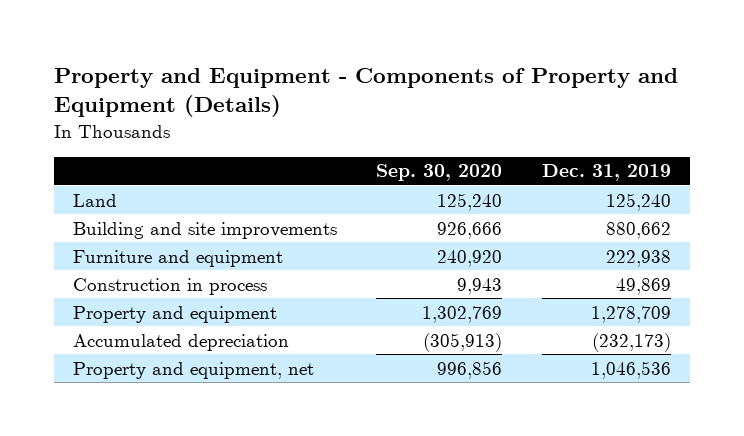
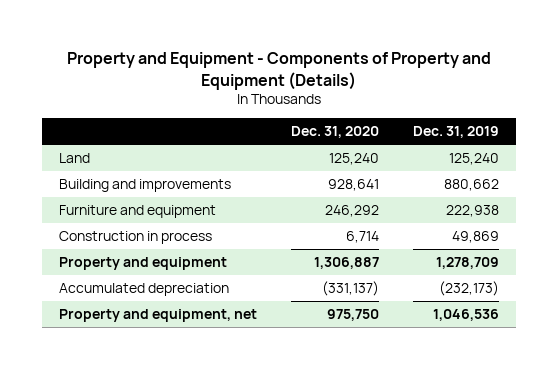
[376,164,503,182] Sep. 30, 2020 -> none
none -> [291,126,380,139] Dec. 31, 2020
[73,221,338,239] Building and site improvements -> [59,178,232,192] Building and improvements

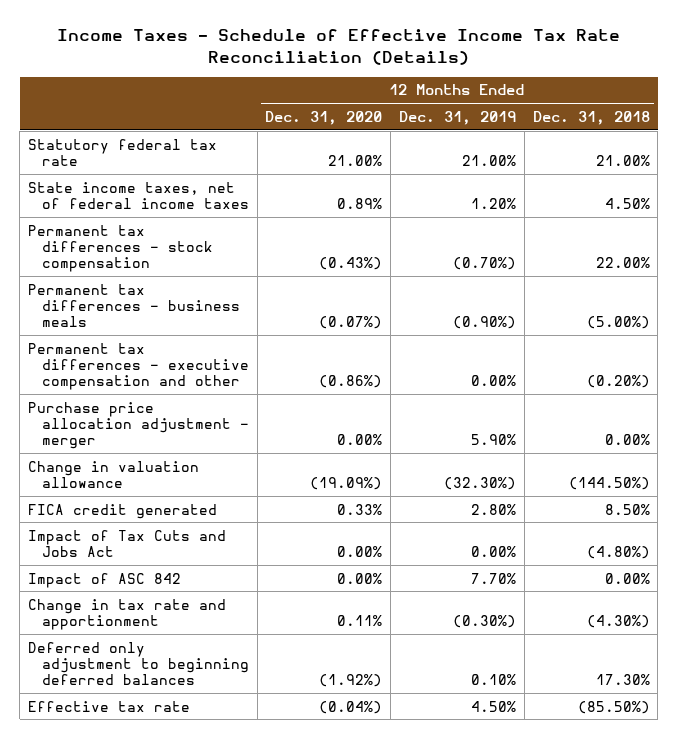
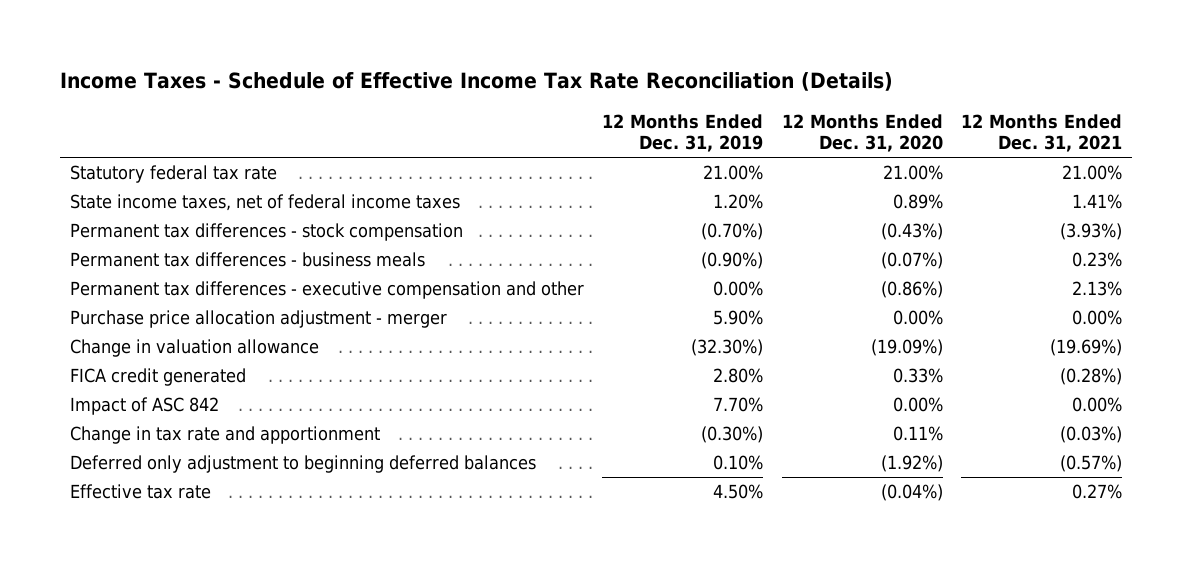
[532,110,650,125] Dec. 31, 2018 -> none
none -> [961,113,1123,153] 12 Months Ended Dec. 31, 2021
[27,529,226,557] Impact of Tax Cuts and Jobs Act -> none

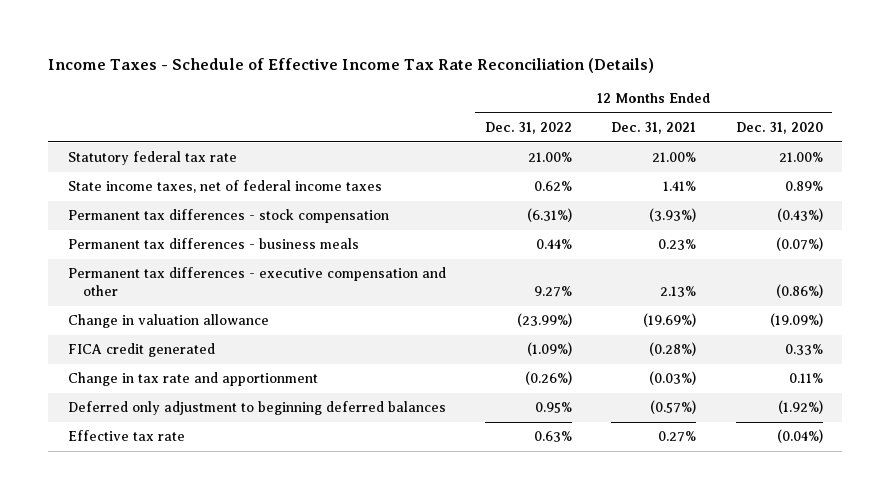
[602,113,764,153] 12 Months Ended Dec. 31, 2019 -> none
none -> [485,121,573,134] Dec. 31, 2022
[69,310,447,329] Purchase price allocation adjustment - merger -> none
[69,397,219,416] Impact of ASC 842 -> none

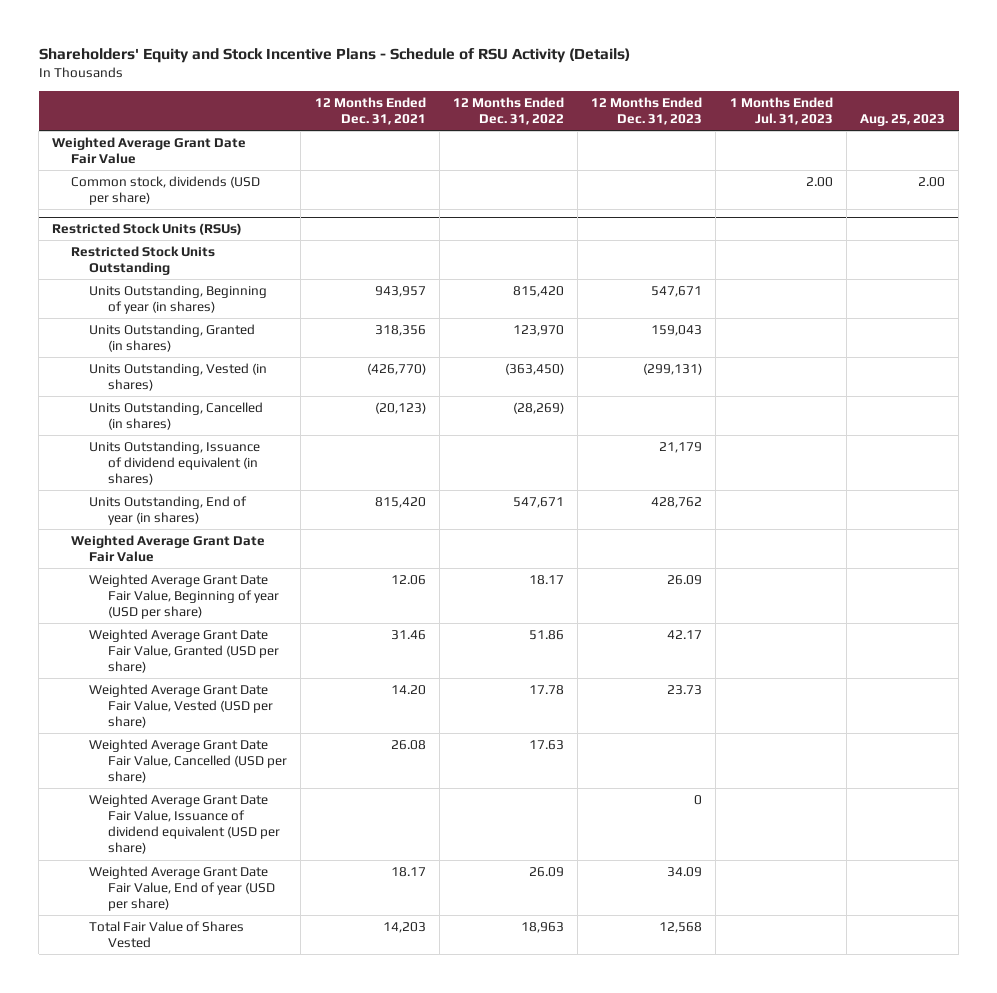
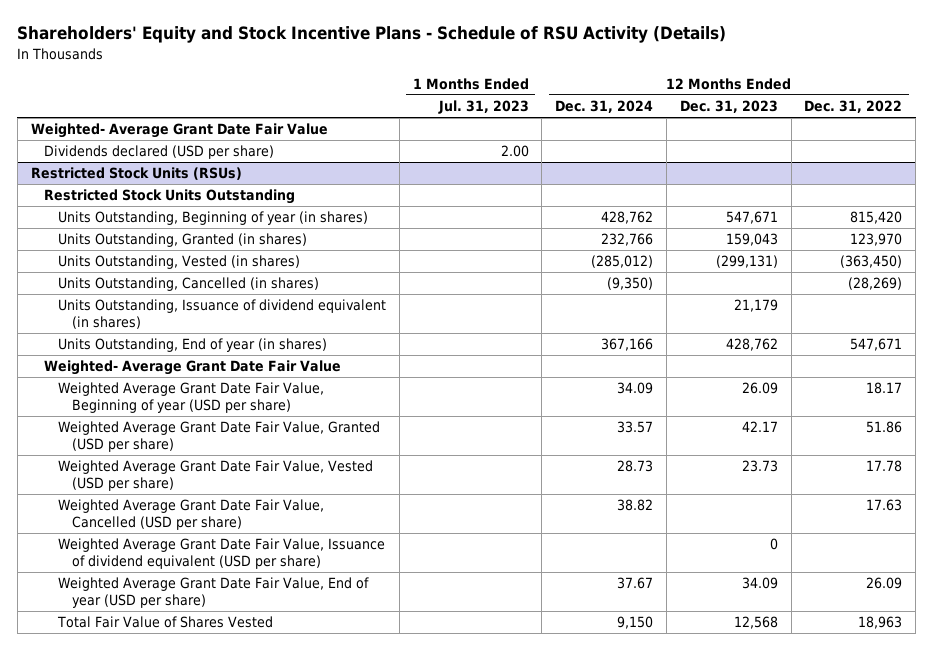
[314,96,426,125] 12 Months Ended Dec. 31, 2021 -> none
[859,113,945,126] Aug. 25, 2023 -> none
none -> [555,100,654,114] Dec. 31, 2024
[52,136,247,165] Weighted Average Grant Date Fair Value -> [30,123,328,139] Weighted- Average Grant Date Fair Value
[70,175,260,206] Common stock, dividends (USD per share) -> [44,145,275,160] Dividends declared (USD per share)
[70,534,265,563] Weighted Average Grant Date Fair Value -> [44,360,342,376] Weighted- Average Grant Date Fair Value

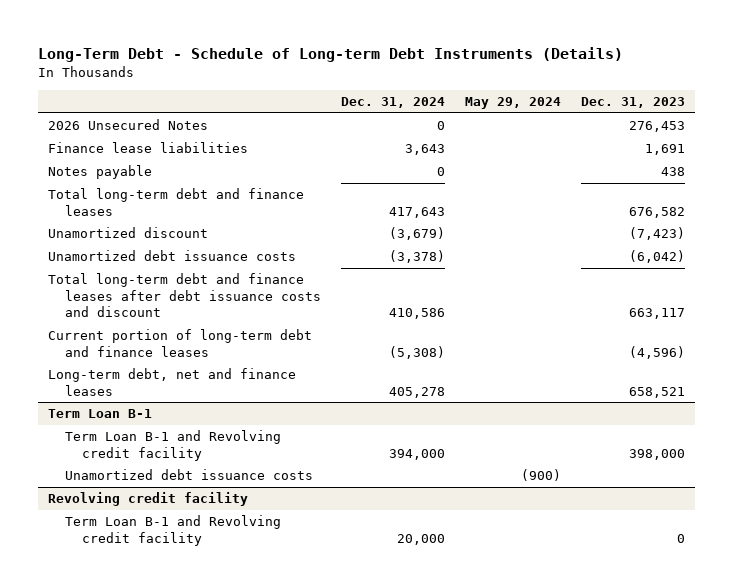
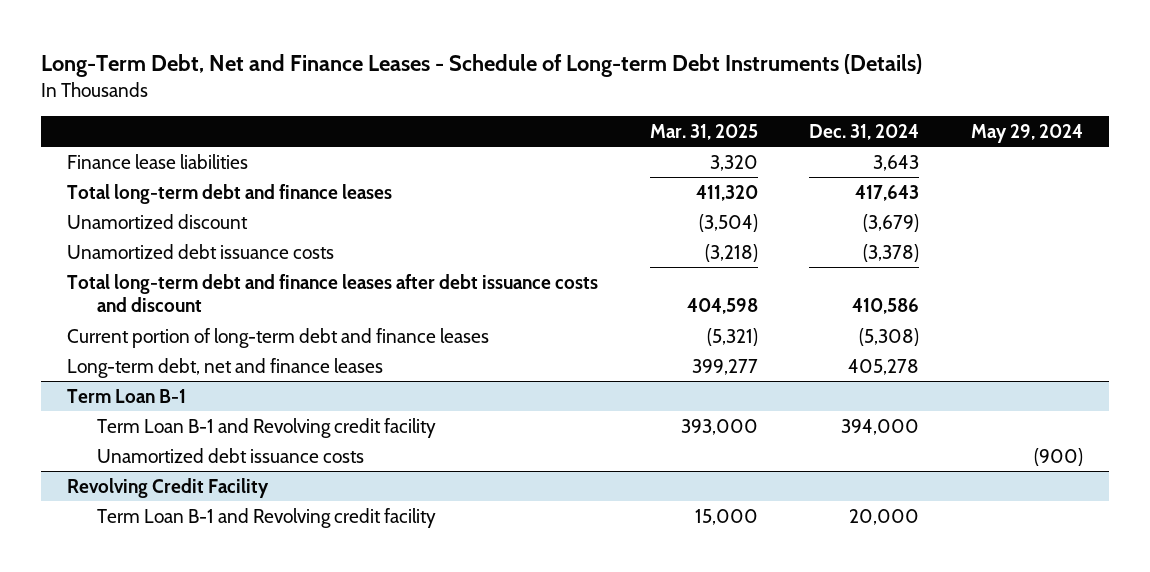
[38,46,624,62] Long-Term Debt - Schedule of Long-term Debt Instruments (Details) -> [40,53,922,77] Long-Term Debt, Net and Finance Leases - Schedule of Long-term Debt Instruments (Details)
[581,97,686,109] Dec. 31, 2023 -> none
none -> [649,123,758,140] Mar. 31, 2025
[48,119,209,131] 2026 Unsecured Notes -> none
[48,165,153,180] Notes payable -> none
[48,492,249,507] Revolving credit facility -> [66,477,269,498] Revolving Credit Facility

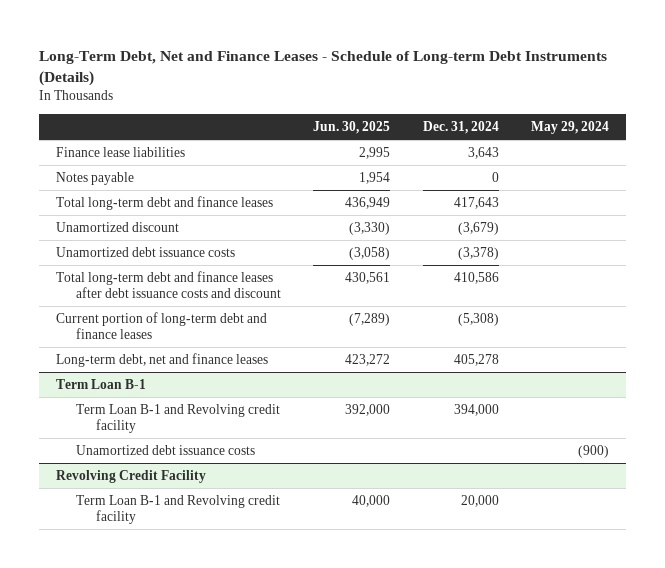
[649,123,758,140] Mar. 31, 2025 -> none
none -> [313,120,391,134] Jun. 30, 2025
none -> [55,172,134,186] Notes payable

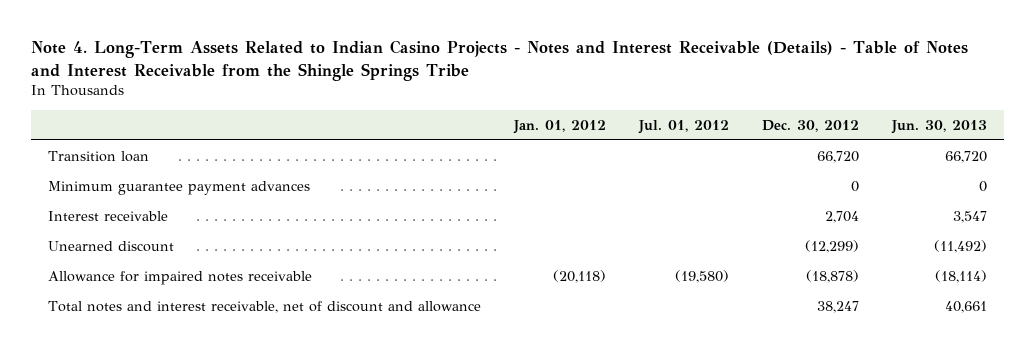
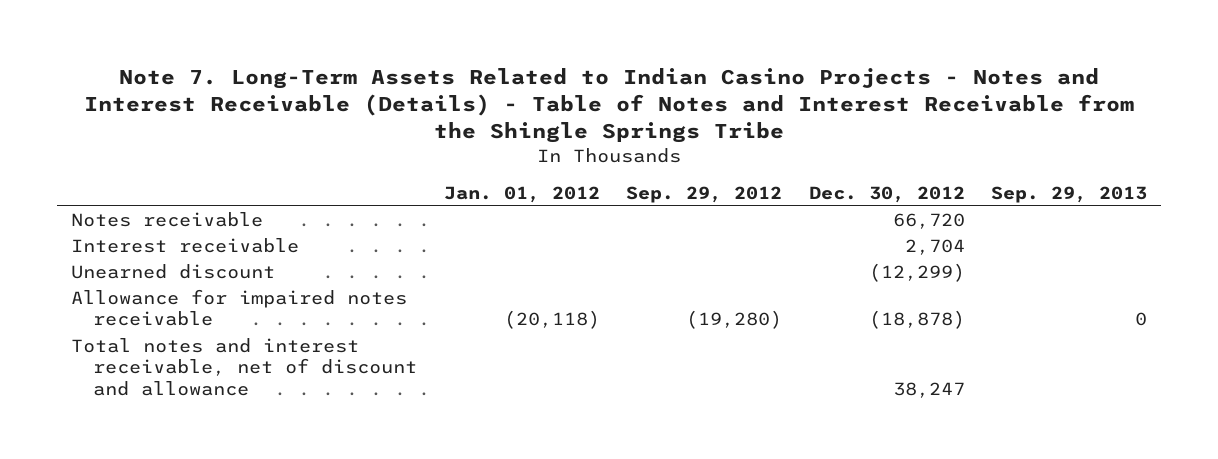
[31,40,969,81] Note 4. Long-Term Assets Related to Indian Casino Projects - Notes and Interest Receivable (Details) - Table of Notes and Interest Receivable from the Shingle Springs Tribe -> [83,68,1134,144] Note 7. Long-Term Assets Related to Indian Casino Projects - Notes and Interest Receivable (Details) - Table of Notes and Interest Receivable from the Shingle Springs Tribe
[637,119,729,134] Jul. 01, 2012 -> none
[890,119,987,134] Jun. 30, 2013 -> none
none -> [626,185,783,203] Sep. 29, 2012
none -> [991,185,1148,203] Sep. 29, 2013
[47,180,310,195] Minimum guarantee payment advances -> none
[47,150,149,162] Transition loan -> [70,212,263,228] Notes receivable

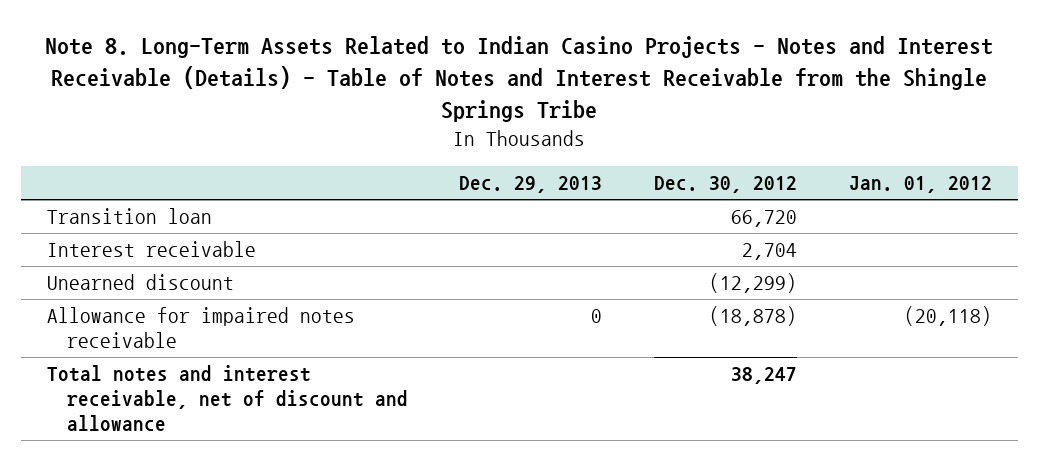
[83,68,1134,144] Note 7. Long-Term Assets Related to Indian Casino Projects - Notes and Interest Receivable (Details) - Table of Notes and Interest Receivable from the Shingle Springs Tribe -> [45,36,994,123] Note 8. Long-Term Assets Related to Indian Casino Projects - Notes and Interest Receivable (Details) - Table of Notes and Interest Receivable from the Shingle Springs Tribe
[626,185,783,203] Sep. 29, 2012 -> none
[991,185,1148,203] Sep. 29, 2013 -> none
none -> [459,176,603,194] Dec. 29, 2013
[70,212,263,228] Notes receivable -> [46,208,212,225] Transition loan

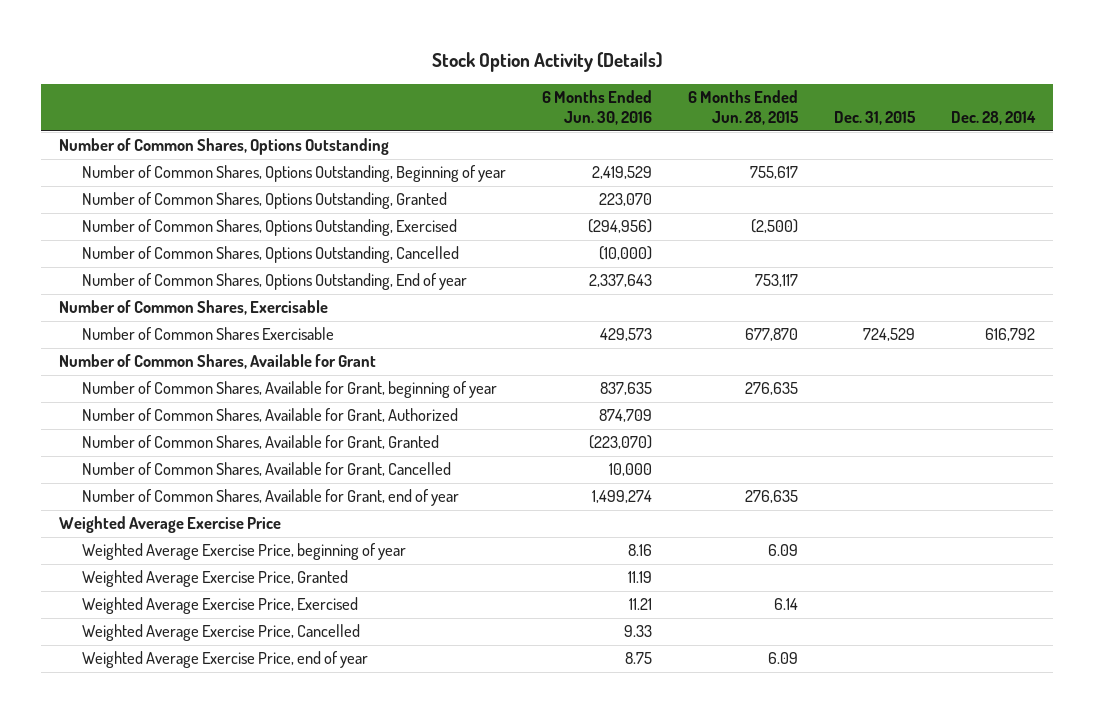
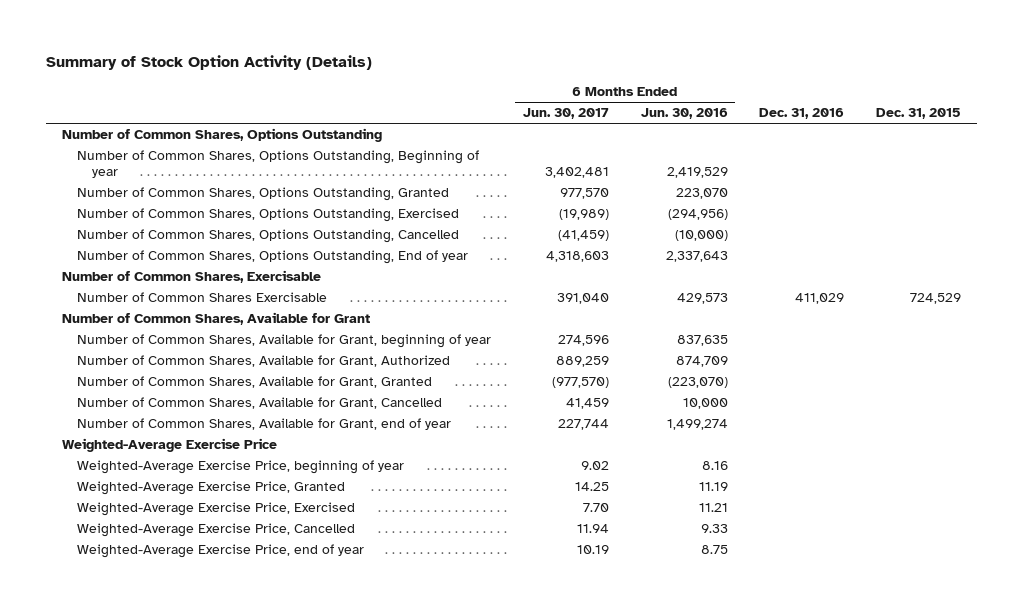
[432,51,663,72] Stock Option Activity (Details) -> [46,55,373,71] Summary of Stock Option Activity (Details)
[688,90,800,126] 6 Months Ended Jun. 28, 2015 -> none
[951,111,1037,126] Dec. 28, 2014 -> none
none -> [522,108,609,120] Jun. 30, 2017
none -> [759,108,845,120] Dec. 31, 2016
[59,516,282,534] Weighted Average Exercise Price -> [62,438,278,453] Weighted-Average Exercise Price
[82,543,407,561] Weighted Average Exercise Price, beginning of year -> [76,460,404,475] Weighted-Average Exercise Price, beginning of year
[82,570,349,588] Weighted Average Exercise Price, Granted -> [76,481,345,496] Weighted-Average Exercise Price, Granted
[82,597,359,615] Weighted Average Exercise Price, Exercised -> [76,502,355,517] Weighted-Average Exercise Price, Exercised
[82,624,361,642] Weighted Average Exercise Price, Cancelled -> [76,523,355,538] Weighted-Average Exercise Price, Cancelled
[82,651,369,669] Weighted Average Exercise Price, end of year -> [76,544,364,559] Weighted-Average Exercise Price, end of year

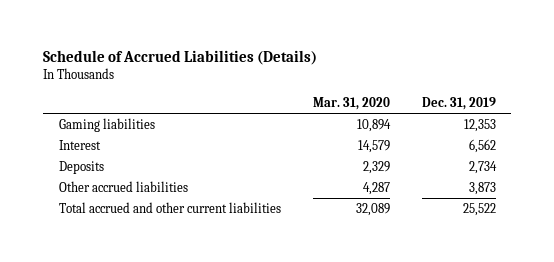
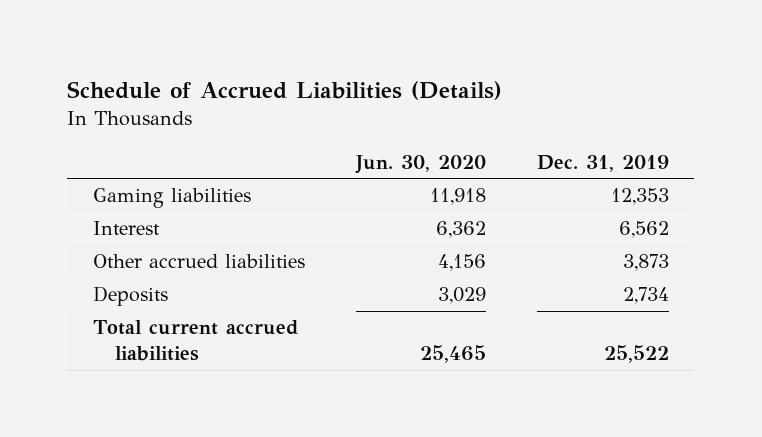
[312,96,390,110] Mar. 31, 2020 -> none
none -> [354,154,486,174] Jun. 30, 2020
[58,160,104,174] Deposits -> [92,286,168,307] Deposits
[58,201,281,213] Total accrued and other current liabilities -> [92,320,298,361] Total current accrued liabilities

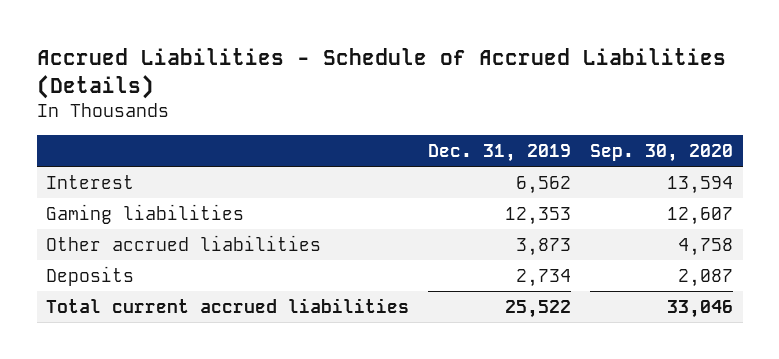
[67,81,503,101] Schedule of Accrued Liabilities (Details) -> [36,47,726,99] Accrued Liabilities - Schedule of Accrued Liabilities (Details)
[354,154,486,174] Jun. 30, 2020 -> none
none -> [590,144,734,163] Sep. 30, 2020
[92,188,251,209] Gaming liabilities -> [46,204,245,225] Gaming liabilities

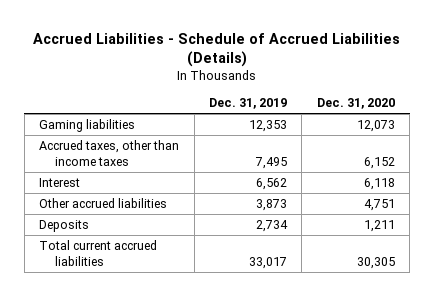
[590,144,734,163] Sep. 30, 2020 -> none
none -> [316,98,395,110] Dec. 31, 2020
none -> [39,139,180,167] Accrued taxes, other than income taxes
[46,175,135,190] Interest -> [39,177,81,187] Interest
[505,300,572,319] 25,522 -> [249,257,288,270] 33,017

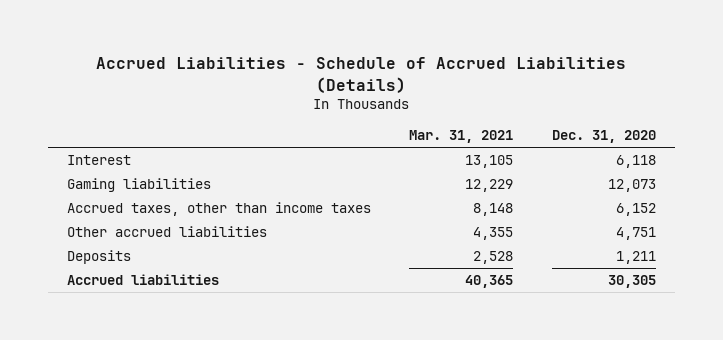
[209,98,288,110] Dec. 31, 2019 -> none
none -> [409,129,514,143] Mar. 31, 2021
[39,177,81,187] Interest -> [67,155,132,166] Interest
[39,239,158,267] Total current accrued liabilities -> [67,274,220,286] Accrued liabilities

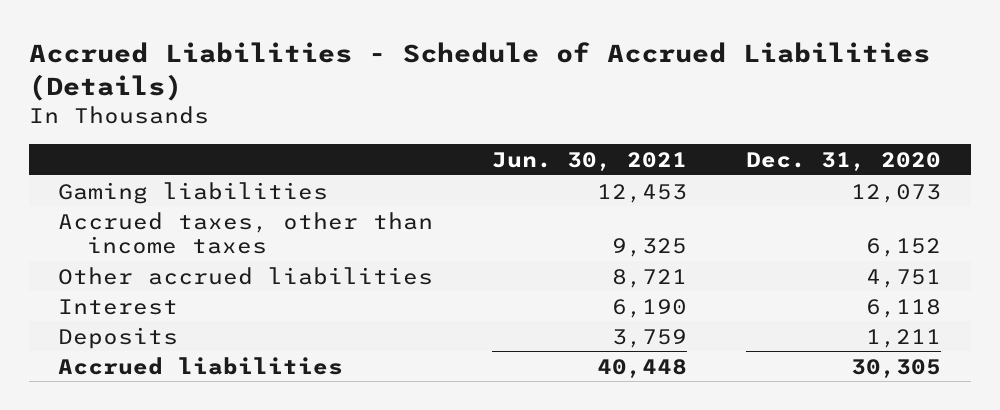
[409,129,514,143] Mar. 31, 2021 -> none
none -> [492,151,688,171] Jun. 30, 2021
[67,155,132,166] Interest -> [58,298,179,315] Interest

